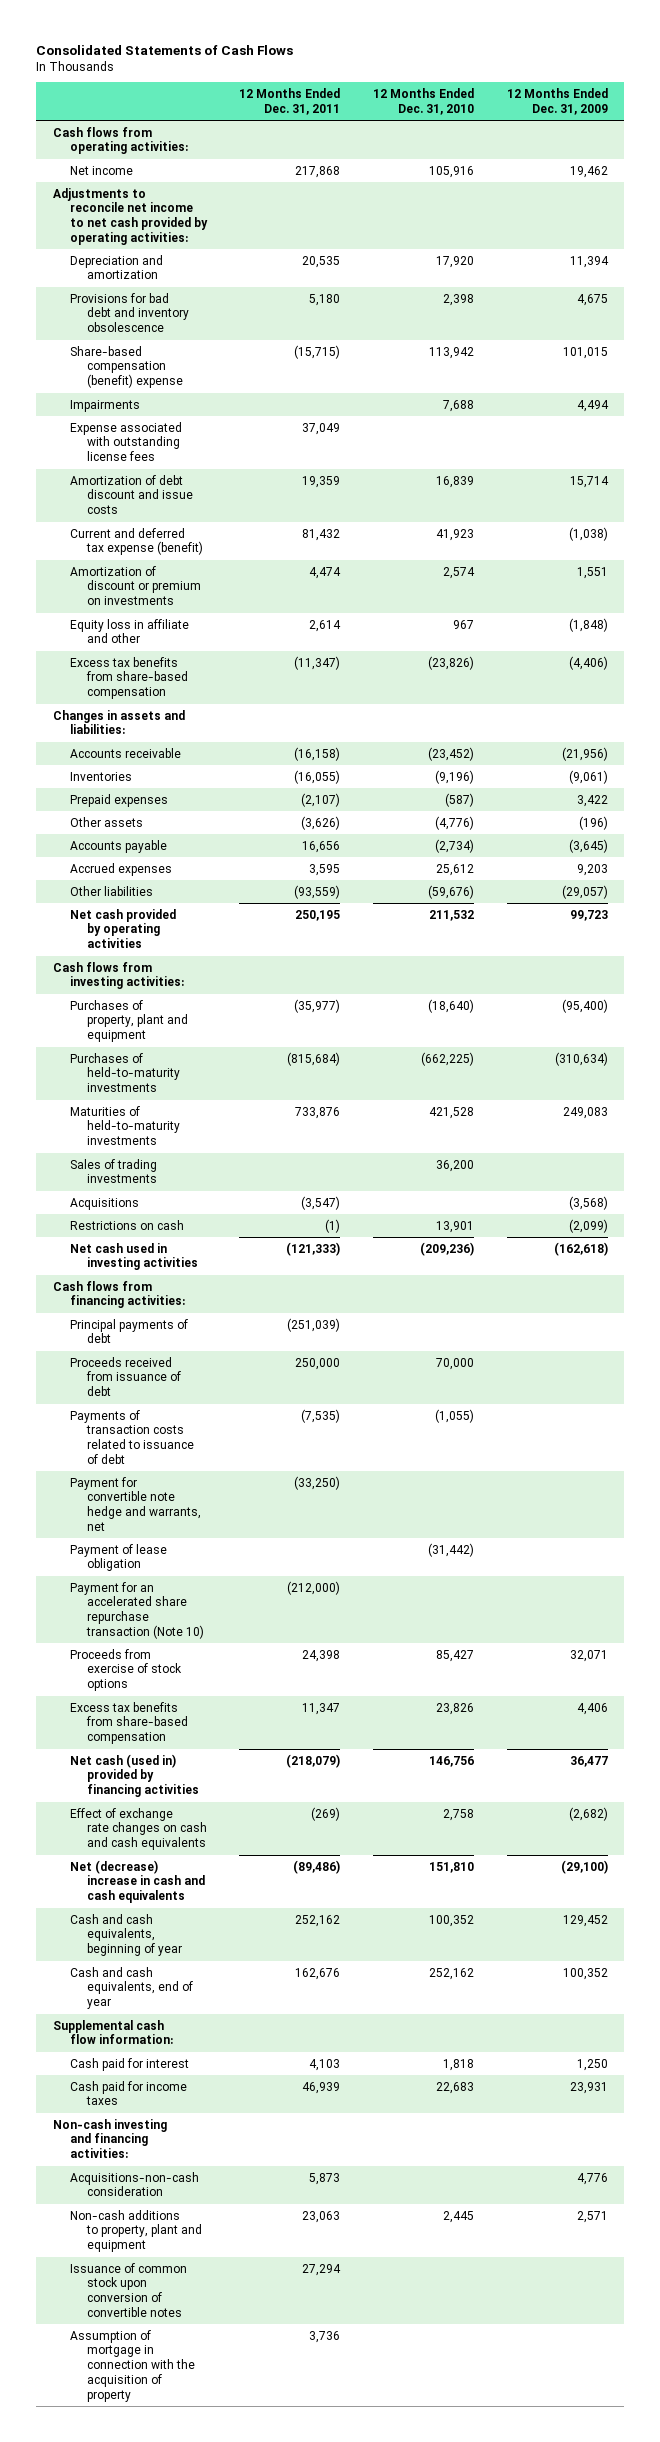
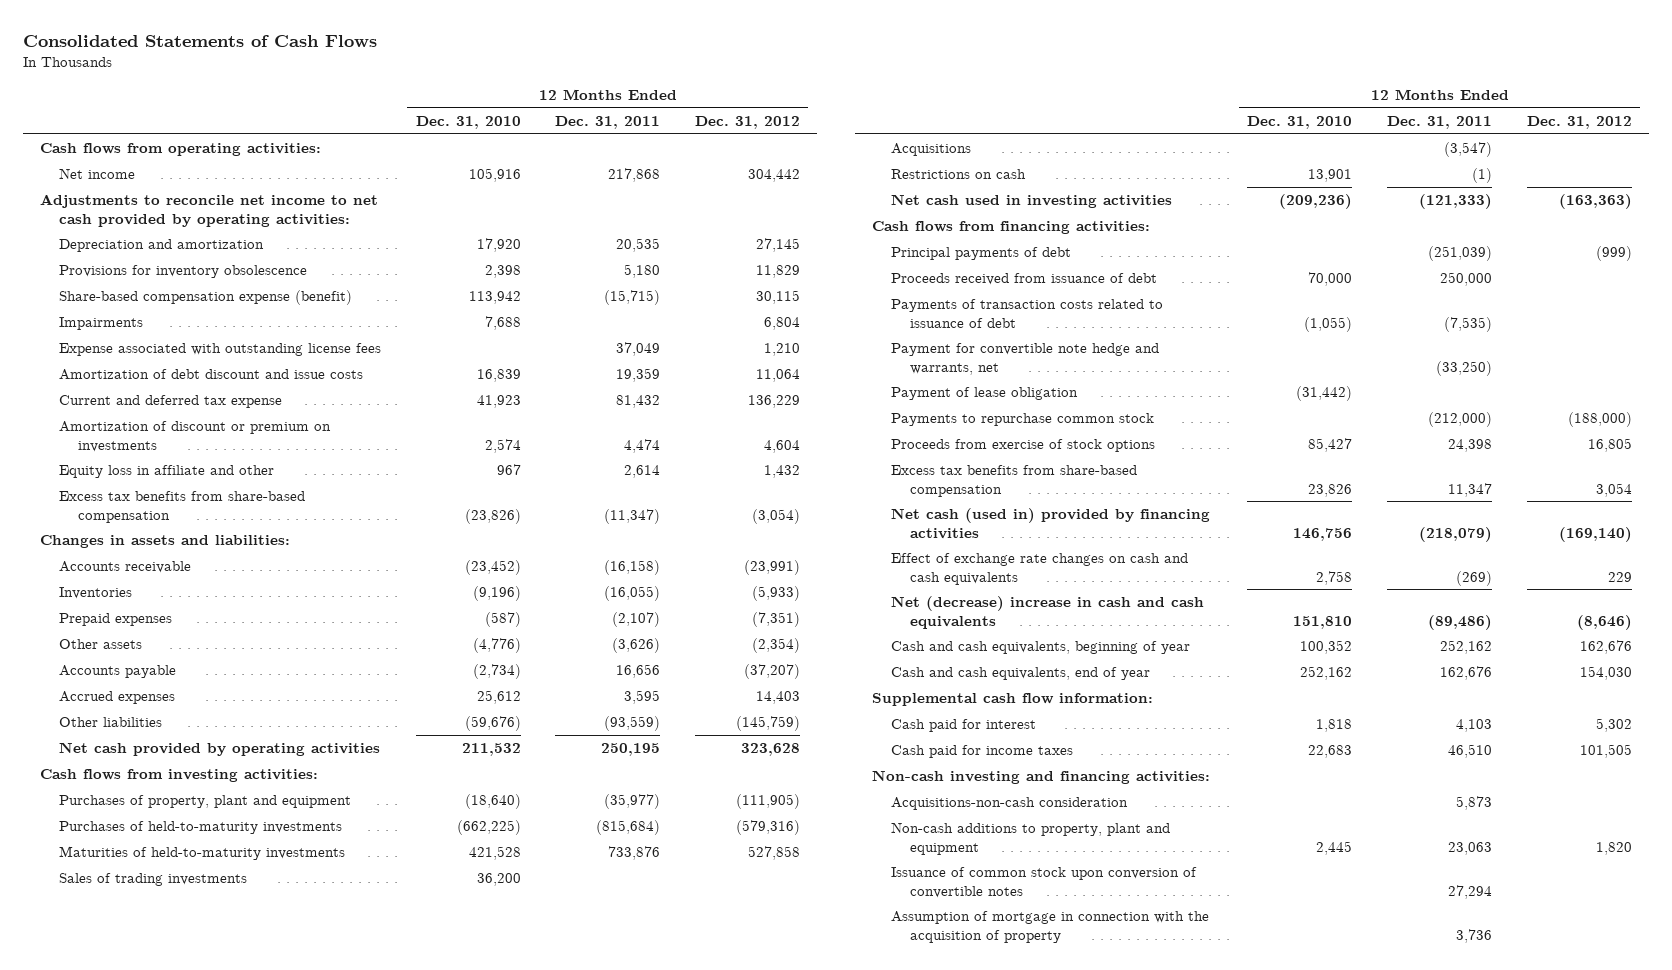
[506,88,608,115] 12 Months Ended Dec. 31, 2009 -> none
none -> [694,115,800,129] Dec. 31, 2012
[69,292,189,333] Provisions for bad debt and inventory obsolescence -> [58,265,307,279] Provisions for inventory obsolescence
[69,345,183,389] Share-based compensation (benefit) expense -> [58,290,352,306] Share-based compensation expense (benefit)
[69,527,203,556] Current and deferred tax expense (benefit) -> [58,395,282,409] Current and deferred tax expense
[69,1581,204,1640] Payment for an accelerated share repurchase transaction (Note 10) -> [890,413,1154,427] Payments to repurchase common stock
[302,2081,341,2094] 46,939 -> [1448,744,1493,759] 46,510

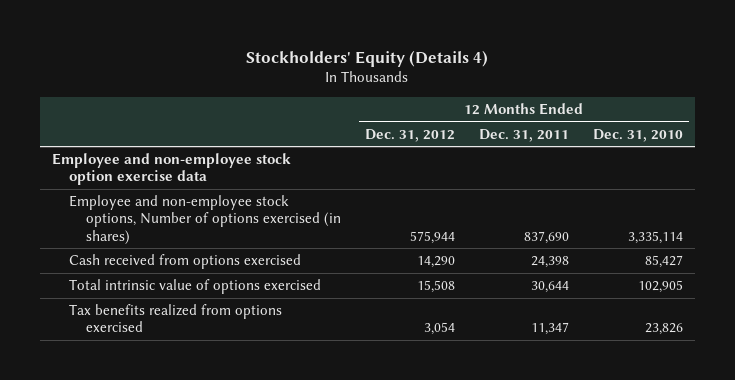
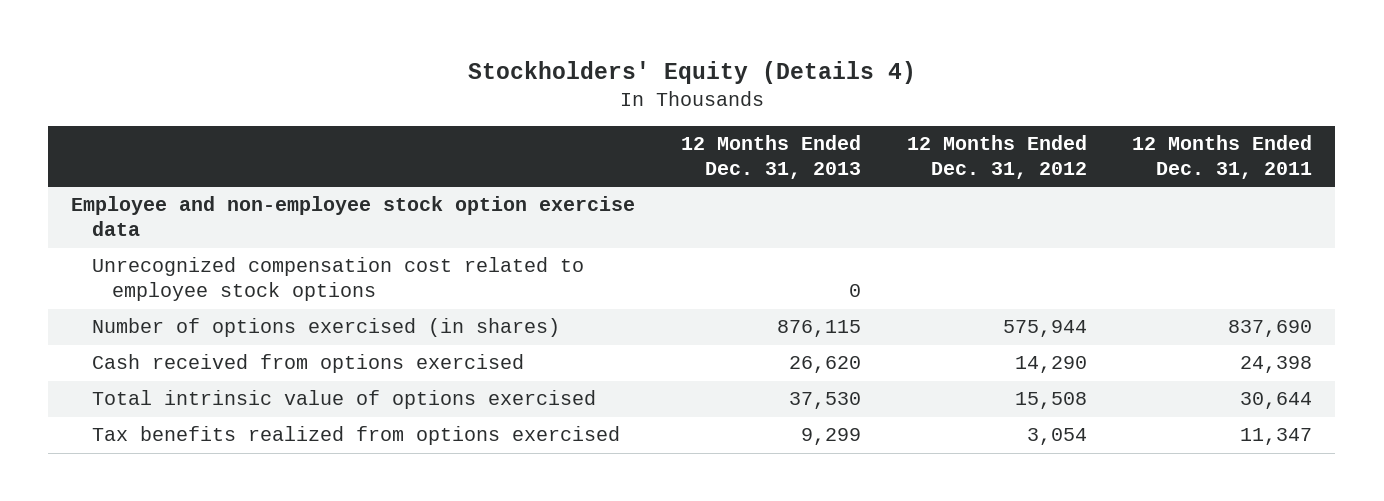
[593,128,684,142] Dec. 31, 2010 -> none
none -> [680,135,861,180] 12 Months Ended Dec. 31, 2013
none -> [91,257,584,302] Unrecognized compensation cost related to employee stock options
[68,195,341,245] Employee and non-employee stock options, Number of options exercised (in shares) -> [91,318,560,338] Number of options exercised (in shares)

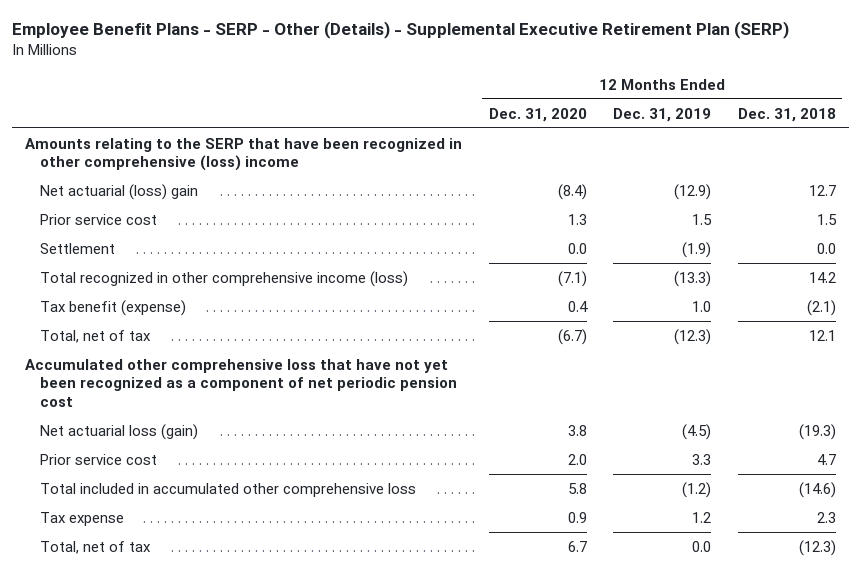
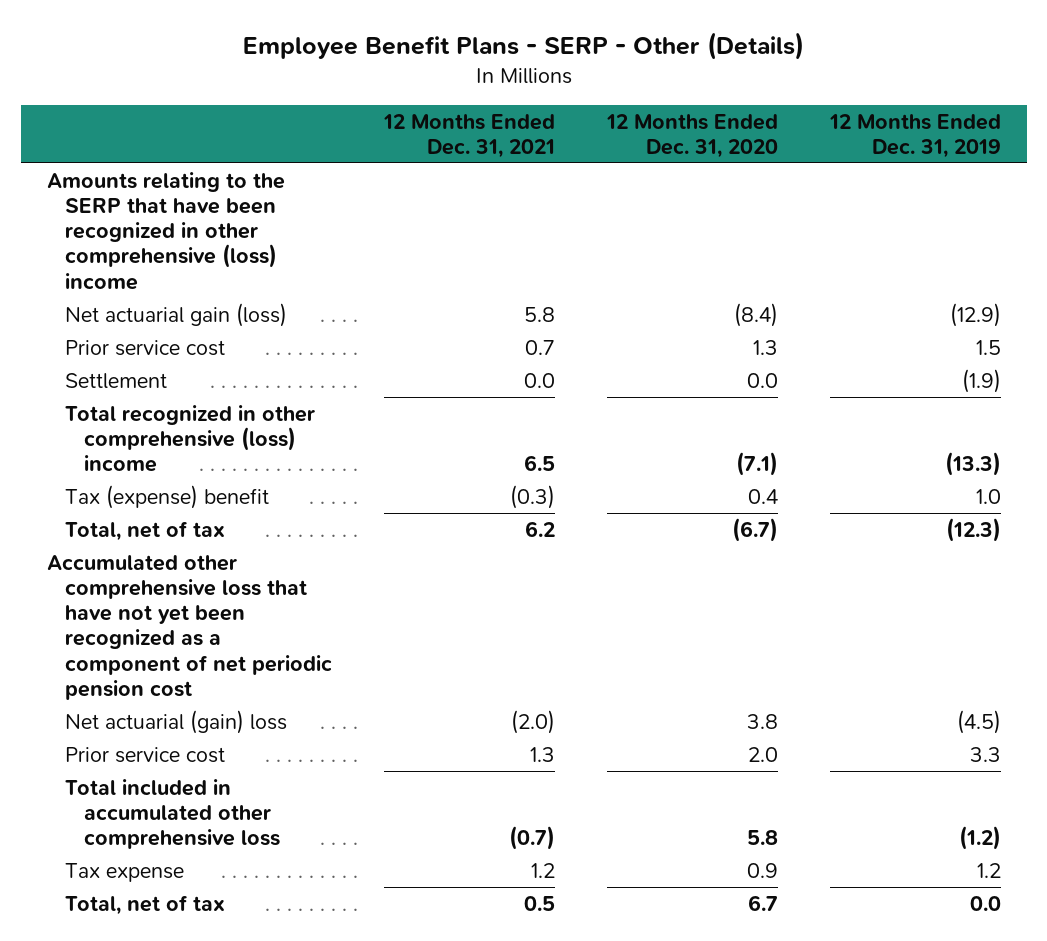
[12,21,790,40] Employee Benefit Plans - SERP - Other (Details) - Supplemental Executive Retirement Plan (SERP) -> [242,32,804,61] Employee Benefit Plans - SERP - Other (Details)
[737,107,836,122] Dec. 31, 2018 -> none
none -> [383,113,556,158] 12 Months Ended Dec. 31, 2021
[39,183,198,200] Net actuarial (loss) gain -> [65,302,288,327] Net actuarial gain (loss)
[39,270,408,287] Total recognized in other comprehensive income (loss) -> [65,404,316,473] Total recognized in other comprehensive (loss) income
[39,299,186,316] Tax benefit (expense) -> [65,484,270,509] Tax (expense) benefit
[39,423,198,440] Net actuarial loss (gain) -> [65,709,288,734] Net actuarial (gain) loss

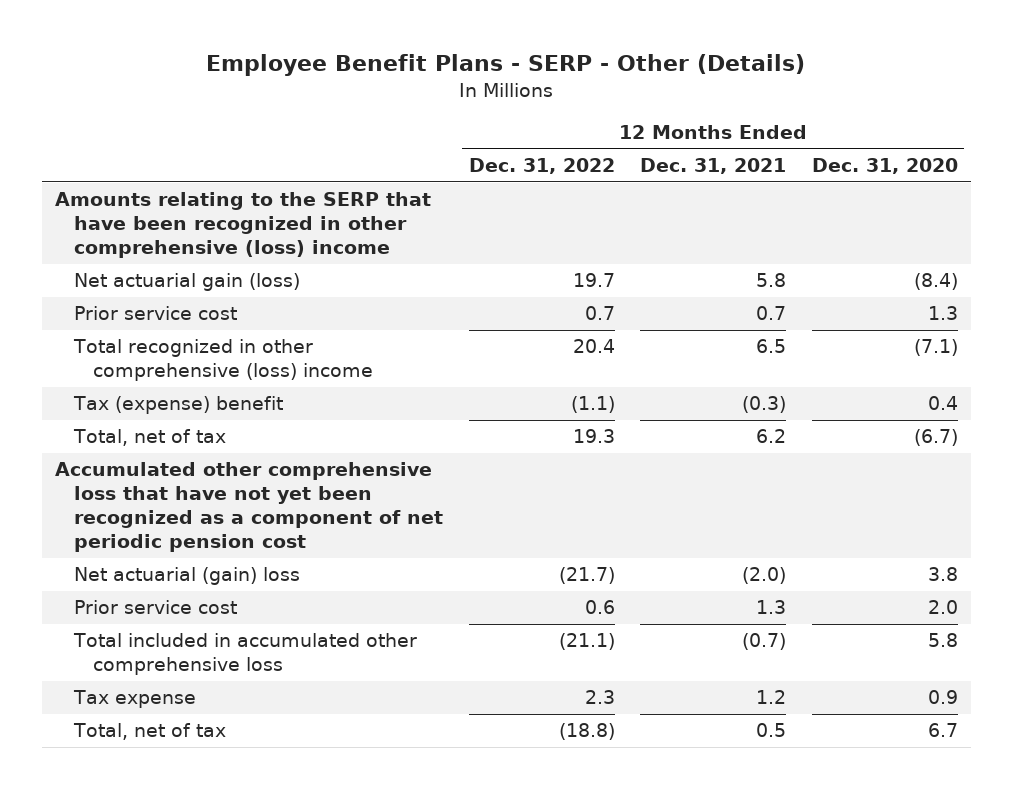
[828,113,1001,158] 12 Months Ended Dec. 31, 2019 -> none
none -> [468,158,615,175] Dec. 31, 2022
[65,372,168,389] Settlement -> none

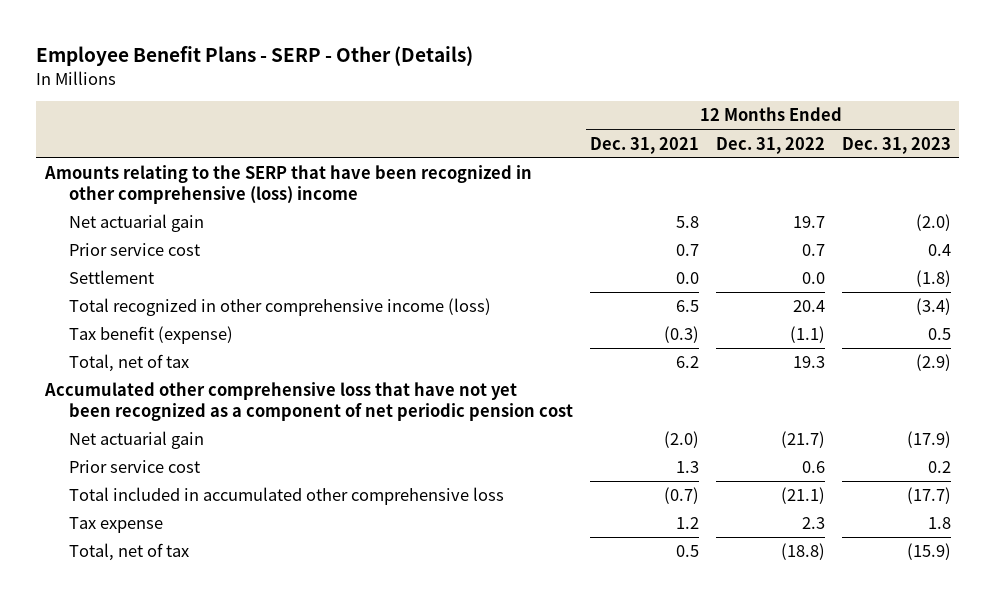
[811,158,958,175] Dec. 31, 2020 -> none
none -> [841,136,951,154] Dec. 31, 2023
[74,273,301,292] Net actuarial gain (loss) -> [69,214,205,233] Net actuarial gain
none -> [69,270,155,285] Settlement
[73,339,374,382] Total recognized in other comprehensive (loss) income -> [69,298,492,317] Total recognized in other comprehensive income (loss)
[73,396,284,415] Tax (expense) benefit -> [69,326,234,345] Tax benefit (expense)
[74,567,301,586] Net actuarial (gain) loss -> [69,431,205,450] Net actuarial gain

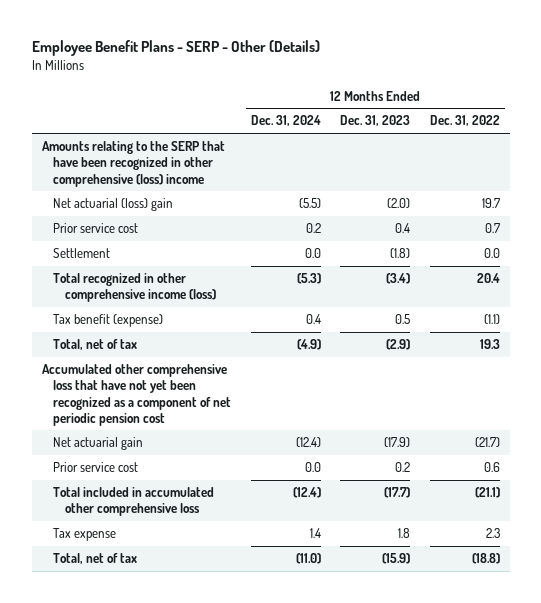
[590,136,700,154] Dec. 31, 2021 -> none
none -> [250,115,321,127] Dec. 31, 2024
[69,214,205,233] Net actuarial gain -> [53,198,174,212] Net actuarial (loss) gain

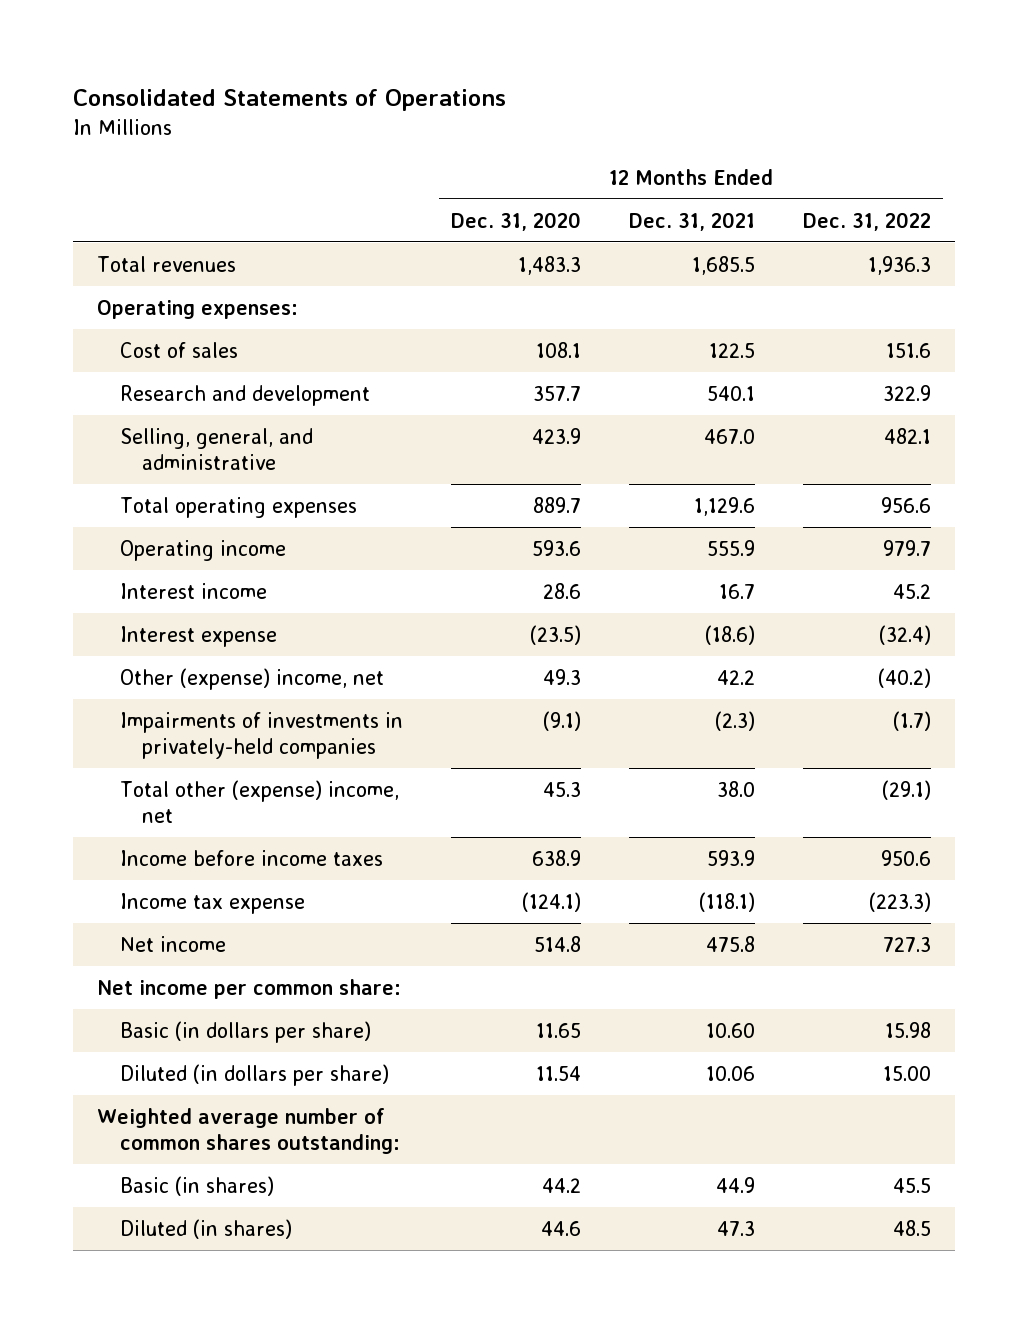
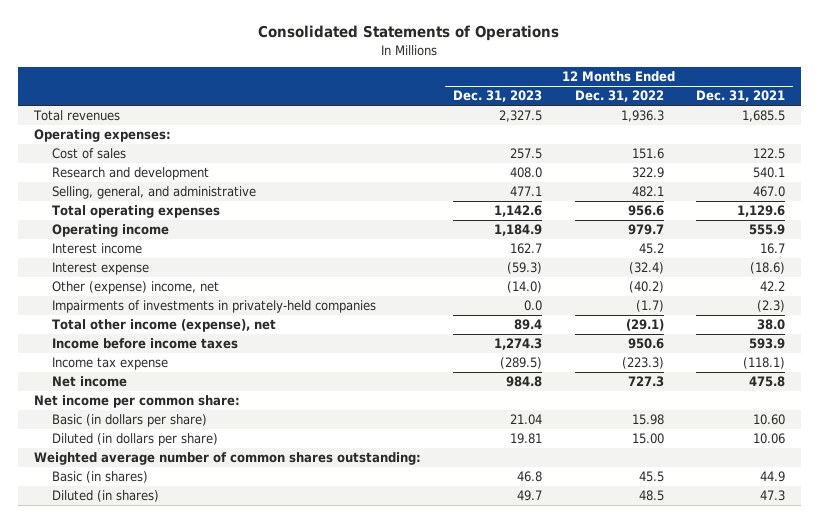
[450,211,581,231] Dec. 31, 2020 -> none
none -> [453,90,543,103] Dec. 31, 2023
[119,779,399,824] Total other (expense) income, net -> [52,319,277,333] Total other income (expense), net

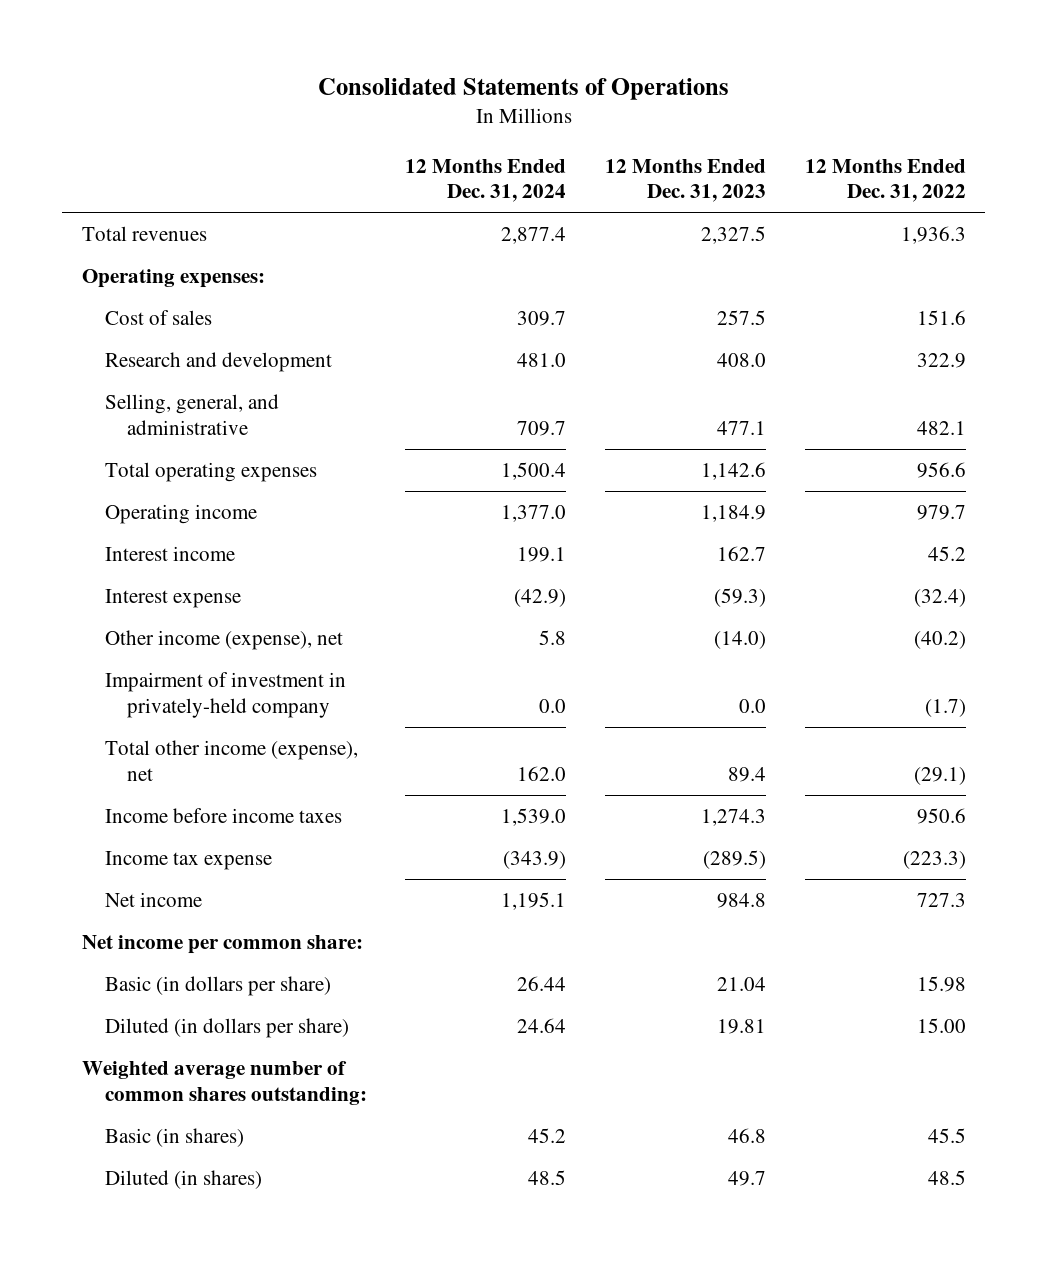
[695,90,785,103] Dec. 31, 2021 -> none
none -> [405,158,567,203] 12 Months Ended Dec. 31, 2024
[52,281,220,295] Other (expense) income, net -> [104,630,343,651] Other income (expense), net
[52,300,377,314] Impairments of investments in privately-held companies -> [104,672,346,718] Impairment of investment in privately-held company

